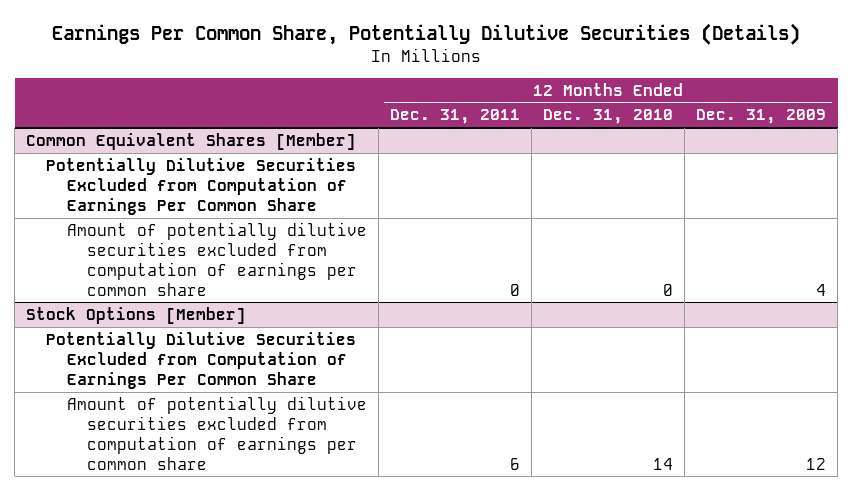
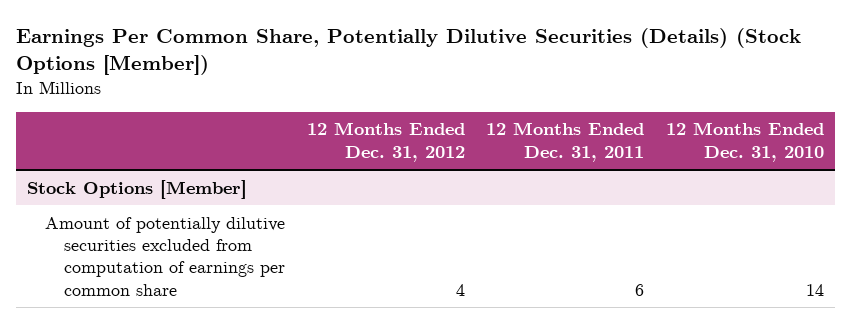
[52,22,801,45] Earnings Per Common Share, Potentially Dilutive Securities (Details) -> [15,28,801,76] Earnings Per Common Share, Potentially Dilutive Securities (Details) (Stock Options [Member])
[696,109,827,125] Dec. 31, 2009 -> none
none -> [306,122,465,162] 12 Months Ended Dec. 31, 2012
[26,132,357,150] Common Equivalent Shares [Member] -> none
[46,157,357,215] Potentially Dilutive Securities Excluded from Computation of Earnings Per Common Share -> none
[66,221,367,296] Amount of potentially dilutive securities excluded from computation of earnings per common share -> none
[46,331,357,389] Potentially Dilutive Securities Excluded from Computation of Earnings Per Common Share -> none

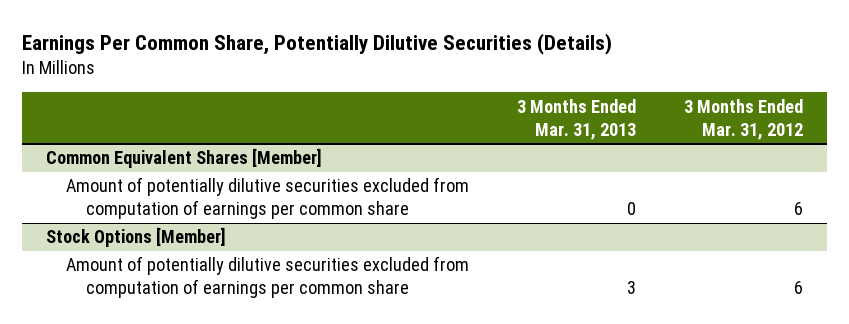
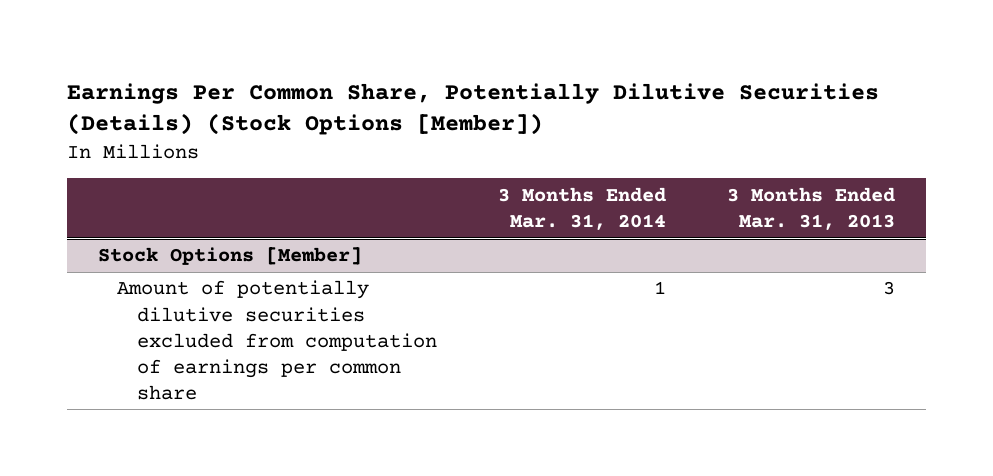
[21,32,612,55] Earnings Per Common Share, Potentially Dilutive Securities (Details) -> [67,82,880,136] Earnings Per Common Share, Potentially Dilutive Securities (Details) (Stock Options [Member])
[684,98,804,140] 3 Months Ended Mar. 31, 2012 -> none
none -> [498,186,667,230] 3 Months Ended Mar. 31, 2014
[45,148,322,169] Common Equivalent Shares [Member] -> none
[66,177,470,220] Amount of potentially dilutive securities excluded from computation of earnings per common share -> none

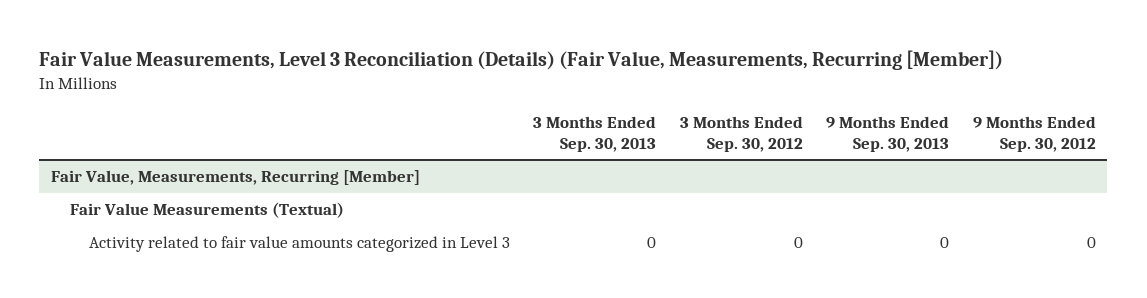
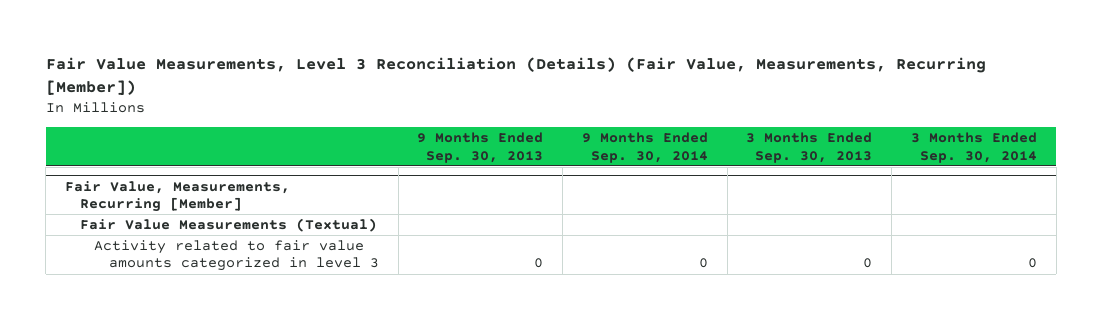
[679,115,803,152] 3 Months Ended Sep. 30, 2012 -> none
[972,115,1096,152] 9 Months Ended Sep. 30, 2012 -> none
none -> [581,132,708,163] 9 Months Ended Sep. 30, 2014
none -> [910,132,1037,163] 3 Months Ended Sep. 30, 2014
[88,236,510,253] Activity related to fair value amounts categorized in Level 3 -> [94,240,379,272] Activity related to fair value amounts categorized in level 3

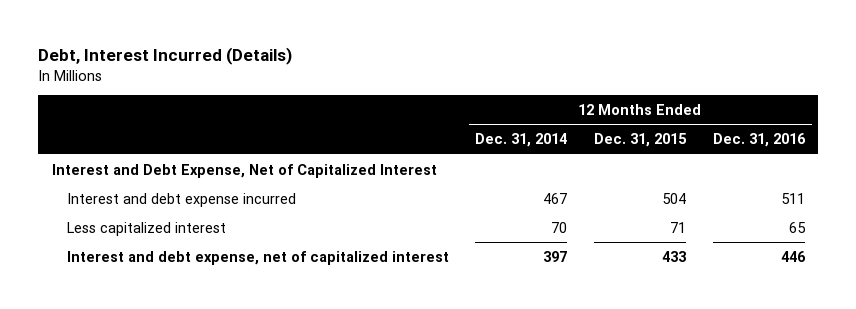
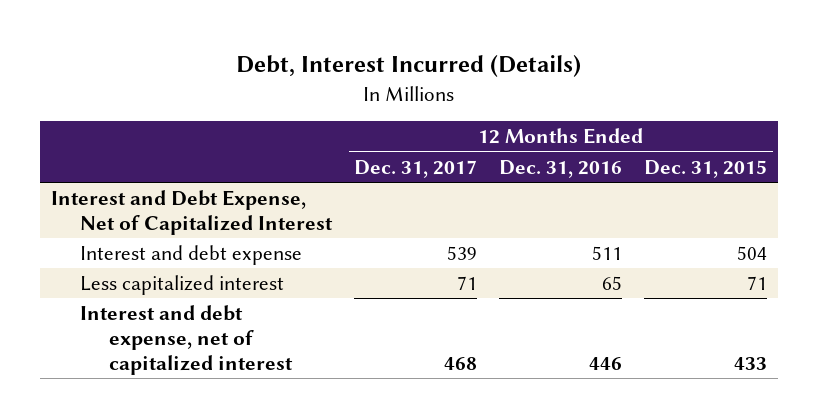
[475,133,568,148] Dec. 31, 2014 -> none
none -> [354,159,478,178] Dec. 31, 2017
[66,192,296,207] Interest and debt expense incurred -> [80,244,303,265] Interest and debt expense

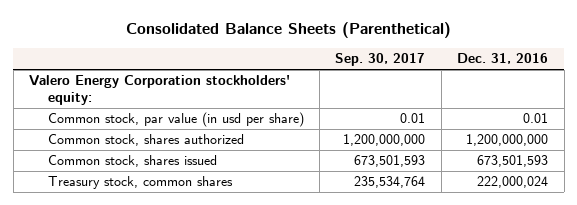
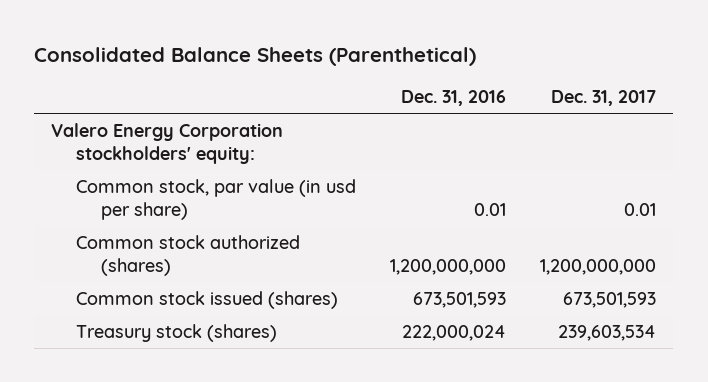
[335,53,426,67] Sep. 30, 2017 -> none
none -> [551,90,657,107] Dec. 31, 2017
[47,134,244,147] Common stock, shares authorized -> [76,234,301,276] Common stock authorized (shares)
[47,155,217,168] Common stock, shares issued -> [76,290,339,309] Common stock issued (shares)
[47,176,233,190] Treasury stock, common shares -> [76,323,278,342] Treasury stock (shares)

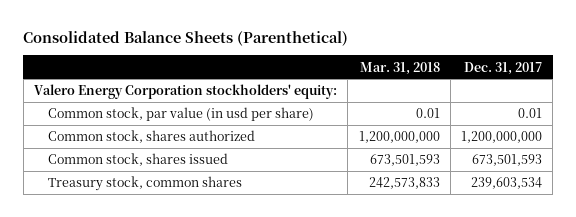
[401,90,507,107] Dec. 31, 2016 -> none
none -> [359,61,440,75] Mar. 31, 2018
[76,234,301,276] Common stock authorized (shares) -> [47,130,255,144] Common stock, shares authorized
[76,290,339,309] Common stock issued (shares) -> [47,153,228,167] Common stock, shares issued
[76,323,278,342] Treasury stock (shares) -> [47,176,242,192] Treasury stock, common shares

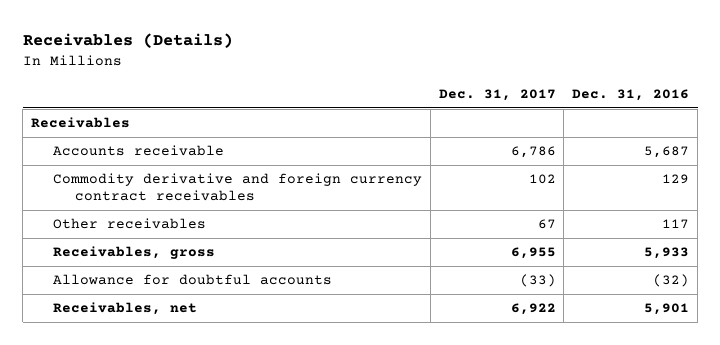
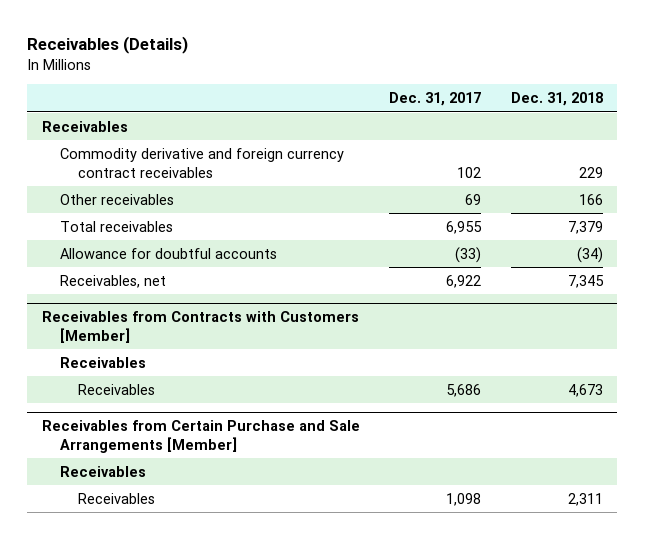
[572,89,690,102] Dec. 31, 2016 -> none
none -> [510,92,603,107] Dec. 31, 2018
[53,145,225,157] Accounts receivable -> none
[537,219,556,230] 67 -> [465,193,482,205] 69
[53,246,216,260] Receivables, gross -> [59,220,173,232] Total receivables
none -> [42,311,360,343] Receivables from Contracts with Customers [Member]
none -> [59,356,146,368] Receivables
none -> [77,383,155,395] Receivables
none -> [42,420,361,453] Receivables from Certain Purchase and Sale Arrangements [Member]
none -> [59,465,146,477] Receivables
none -> [77,492,155,504] Receivables

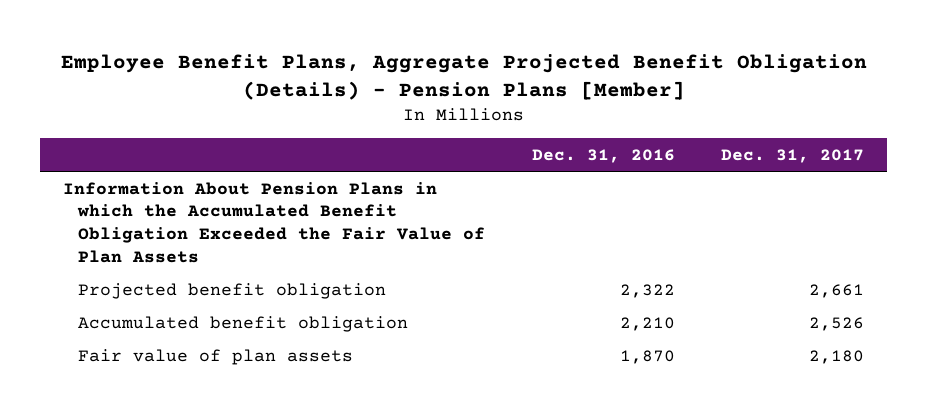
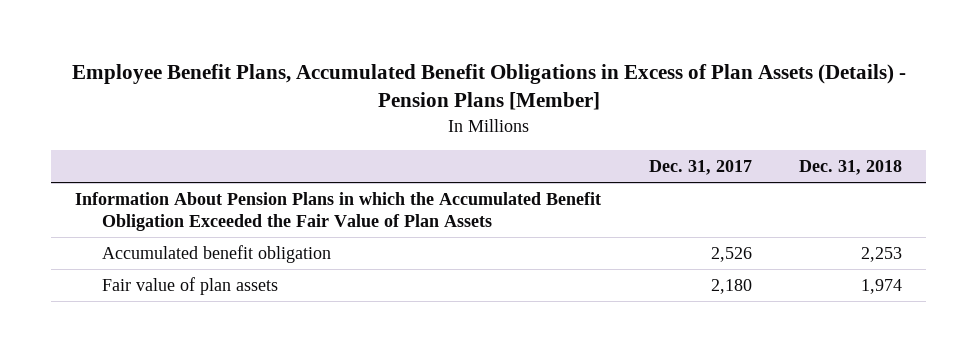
[60,53,867,100] Employee Benefit Plans, Aggregate Projected Benefit Obligation (Details) - Pension Plans [Member] -> [71,64,906,111] Employee Benefit Plans, Accumulated Benefit Obligations in Excess of Plan Assets (Details) - Pension Plans [Member]
[531,149,675,164] Dec. 31, 2016 -> none
none -> [799,160,903,176] Dec. 31, 2018
[78,282,387,299] Projected benefit obligation -> none

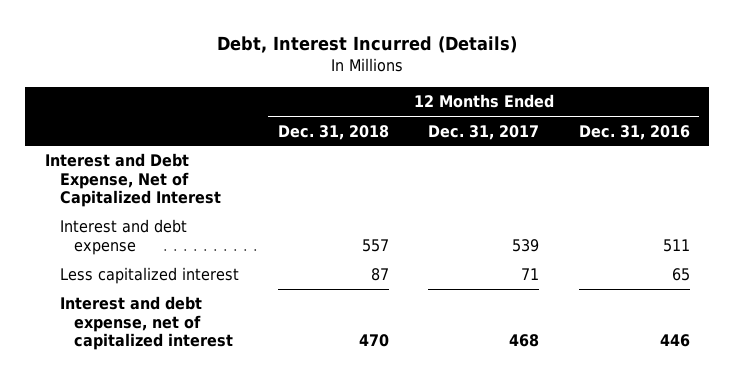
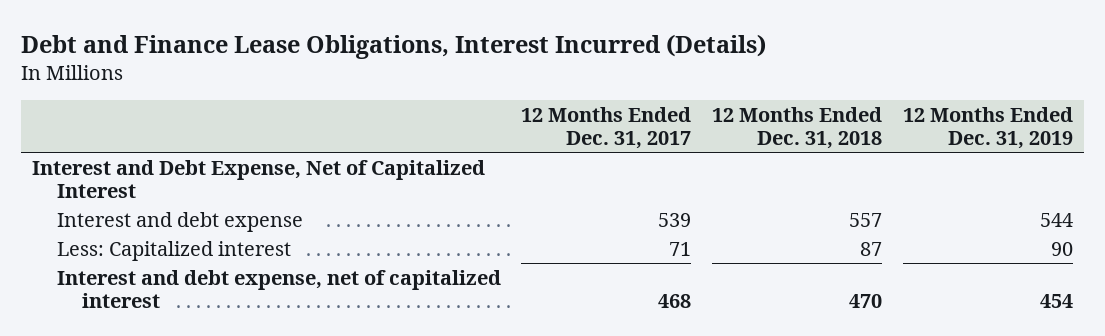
[217,35,518,53] Debt, Interest Incurred (Details) -> [21,33,767,59] Debt and Finance Lease Obligations, Interest Incurred (Details)
[578,124,690,140] Dec. 31, 2016 -> none
none -> [903,106,1074,150] 12 Months Ended Dec. 31, 2019
[59,267,239,285] Less capitalized interest -> [56,240,291,261] Less: Capitalized interest

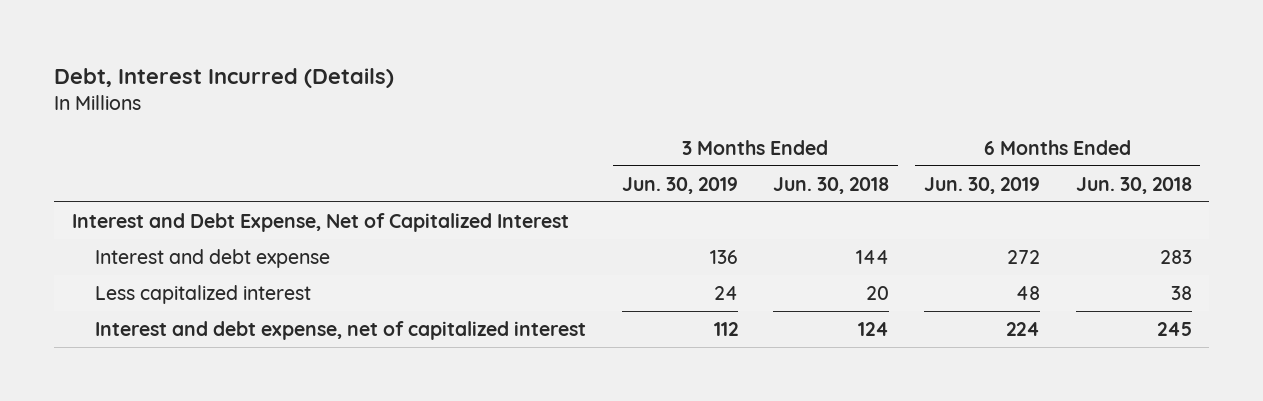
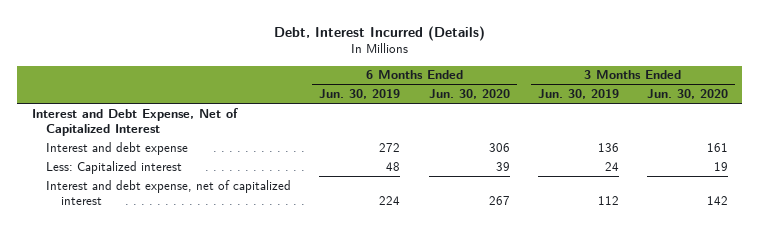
[772,176,889,194] Jun. 30, 2018 -> none
[1075,176,1192,194] Jun. 30, 2018 -> none
none -> [428,89,510,100] Jun. 30, 2020
none -> [646,89,728,100] Jun. 30, 2020
[95,284,312,304] Less capitalized interest -> [46,160,183,174] Less: Capitalized interest

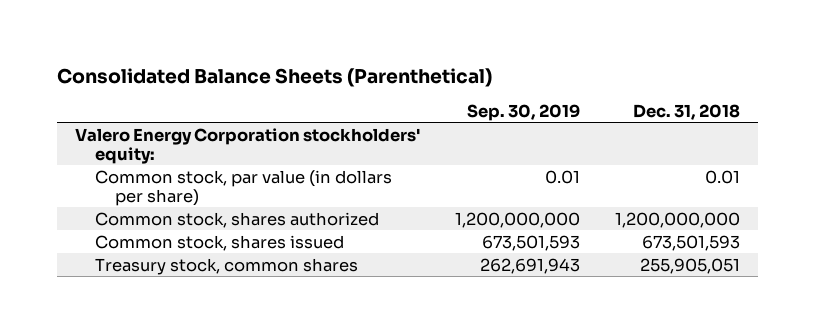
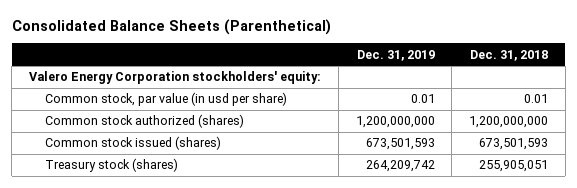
[467,103,581,121] Sep. 30, 2019 -> none
none -> [356,49,435,61] Dec. 31, 2019
[95,169,393,206] Common stock, par value (in dollars per share) -> [44,92,287,107] Common stock, par value (in usd per share)
[95,211,380,228] Common stock, shares authorized -> [44,114,244,129] Common stock authorized (shares)
[95,234,345,251] Common stock, shares issued -> [44,136,221,151] Common stock issued (shares)
[95,257,359,275] Treasury stock, common shares -> [44,158,178,173] Treasury stock (shares)

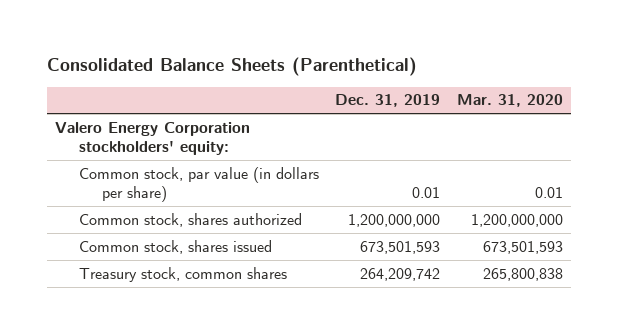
[470,49,549,61] Dec. 31, 2018 -> none
none -> [456,94,563,108] Mar. 31, 2020
[44,92,287,107] Common stock, par value (in usd per share) -> [78,166,319,203] Common stock, par value (in dollars per share)
[44,114,244,129] Common stock authorized (shares) -> [78,212,302,227] Common stock, shares authorized
[44,136,221,151] Common stock issued (shares) -> [78,239,272,254] Common stock, shares issued
[44,158,178,173] Treasury stock (shares) -> [78,266,287,282] Treasury stock, common shares

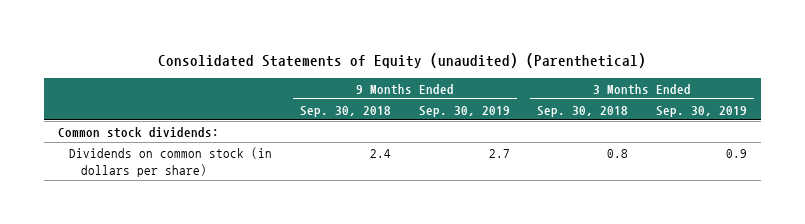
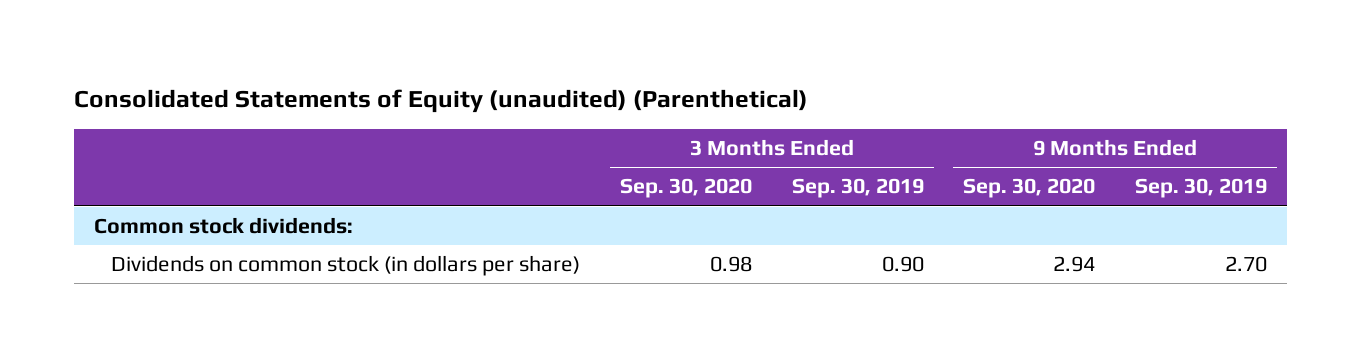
[300,105,392,117] Sep. 30, 2018 -> none
[537,105,629,117] Sep. 30, 2018 -> none
none -> [619,178,752,199] Sep. 30, 2020
none -> [963,178,1096,199] Sep. 30, 2020
[488,148,510,158] 2.7 -> [1225,256,1268,273] 2.70
[725,148,747,158] 0.9 -> [881,256,924,273] 0.90

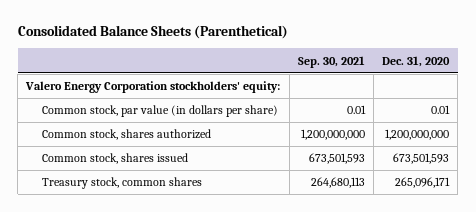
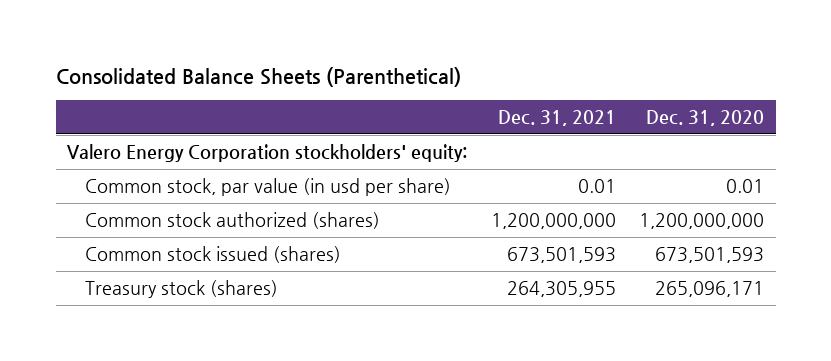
[297,55,365,68] Sep. 30, 2021 -> none
none -> [497,109,616,126] Dec. 31, 2021
[41,105,278,118] Common stock, par value (in dollars per share) -> [85,177,452,196] Common stock, par value (in usd per share)
[41,129,211,141] Common stock, shares authorized -> [85,211,381,229] Common stock authorized (shares)
[41,153,188,165] Common stock, shares issued -> [85,245,342,263] Common stock issued (shares)
[41,177,202,190] Treasury stock, common shares -> [85,279,279,298] Treasury stock (shares)

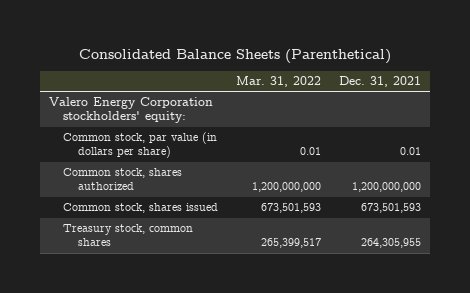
[646,109,765,126] Dec. 31, 2020 -> none
none -> [236,76,322,88] Mar. 31, 2022
[85,177,452,196] Common stock, par value (in usd per share) -> [63,132,218,159] Common stock, par value (in dollars per share)
[85,211,381,229] Common stock authorized (shares) -> [63,168,183,191] Common stock, shares authorized
[85,245,342,263] Common stock issued (shares) -> [63,203,219,214] Common stock, shares issued
[85,279,279,298] Treasury stock (shares) -> [63,224,194,247] Treasury stock, common shares

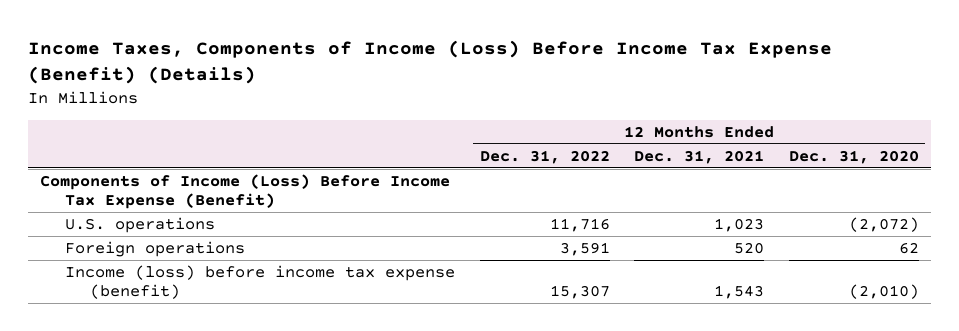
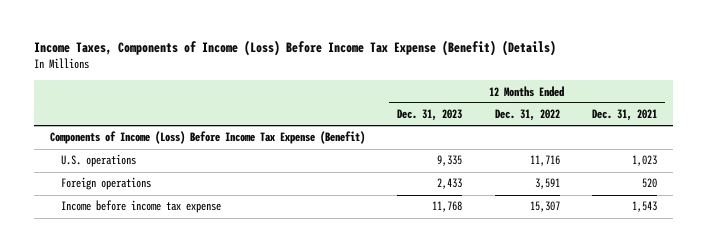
[788,149,919,164] Dec. 31, 2020 -> none
none -> [397,109,463,122] Dec. 31, 2023
[64,264,455,300] Income (loss) before income tax expense (benefit) -> [61,200,222,214] Income before income tax expense

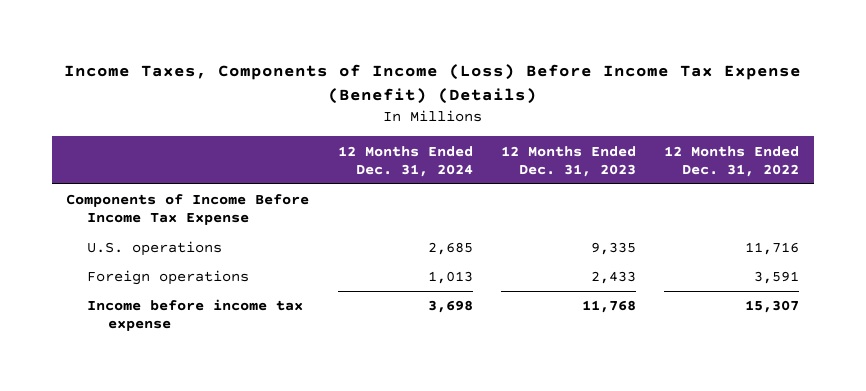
[592,109,658,122] Dec. 31, 2021 -> none
none -> [337,145,473,177] 12 Months Ended Dec. 31, 2024
[49,131,365,145] Components of Income (Loss) Before Income Tax Expense (Benefit) -> [66,194,310,226] Components of Income Before Income Tax Expense

